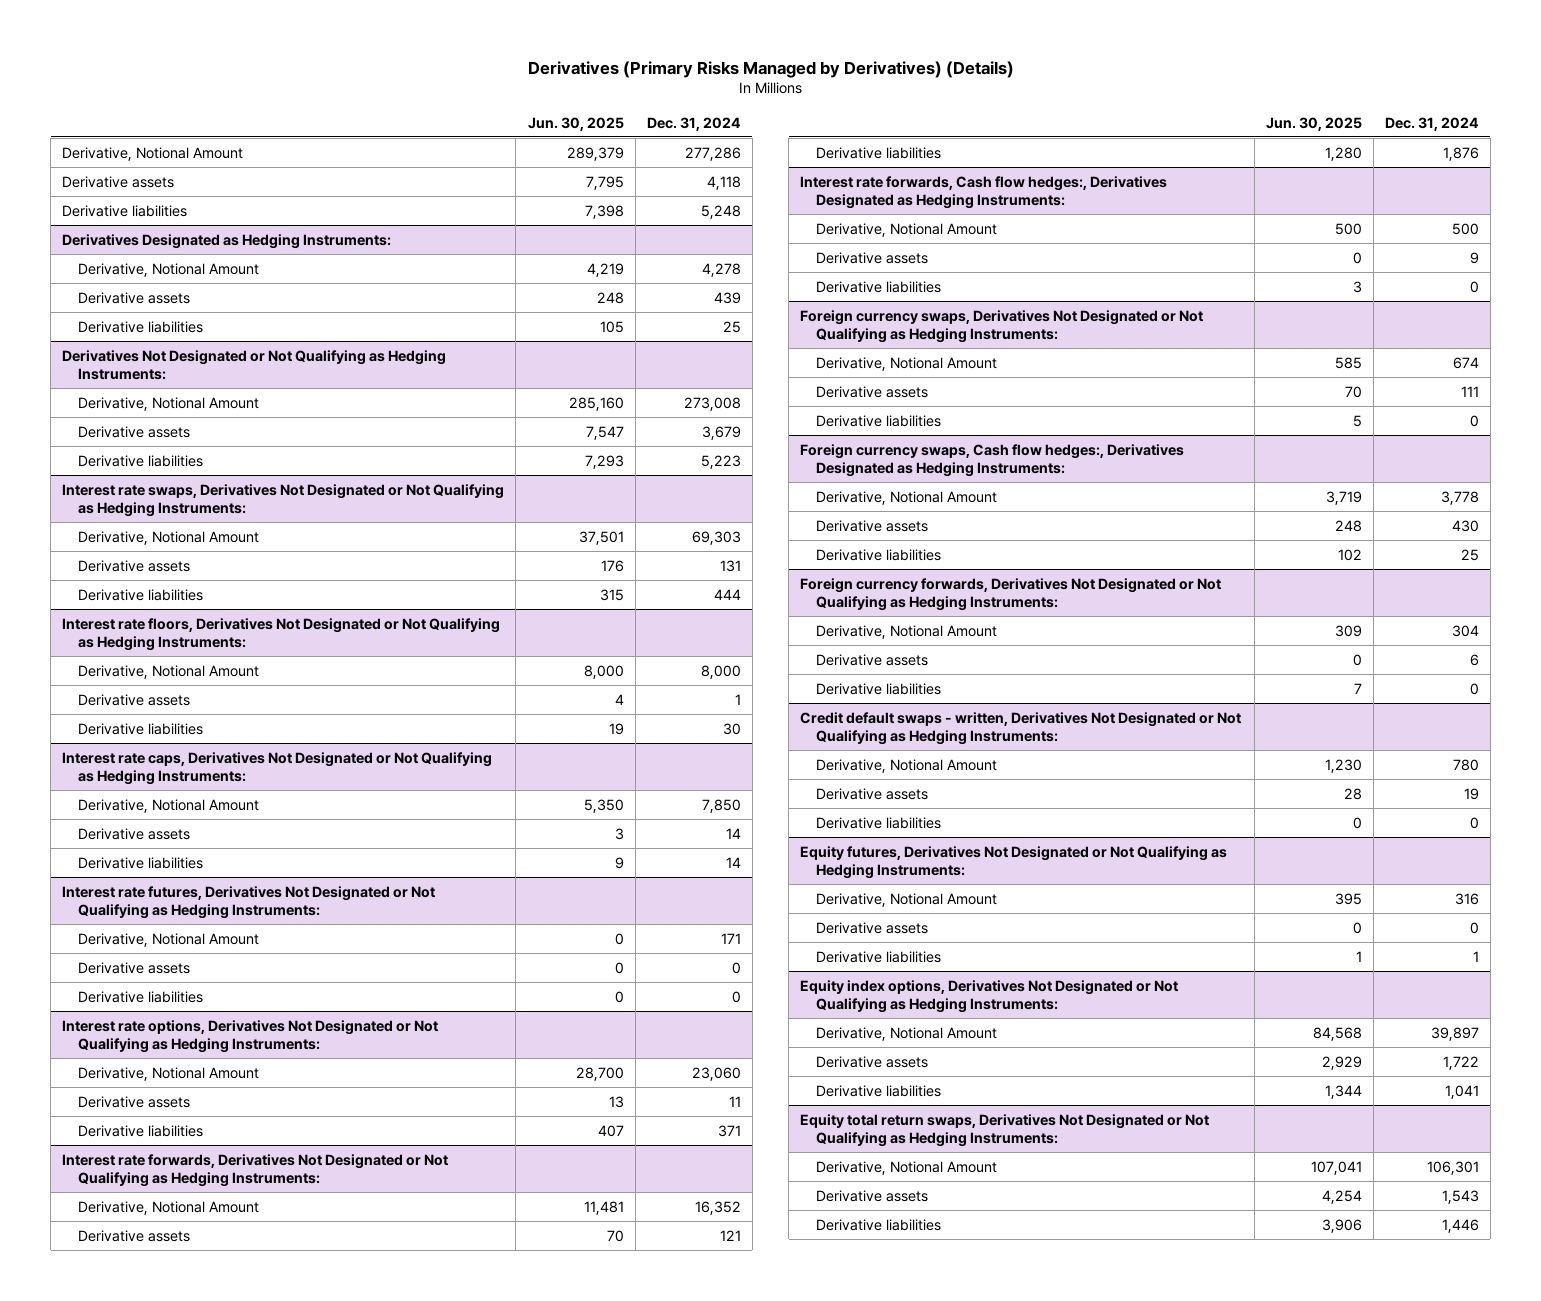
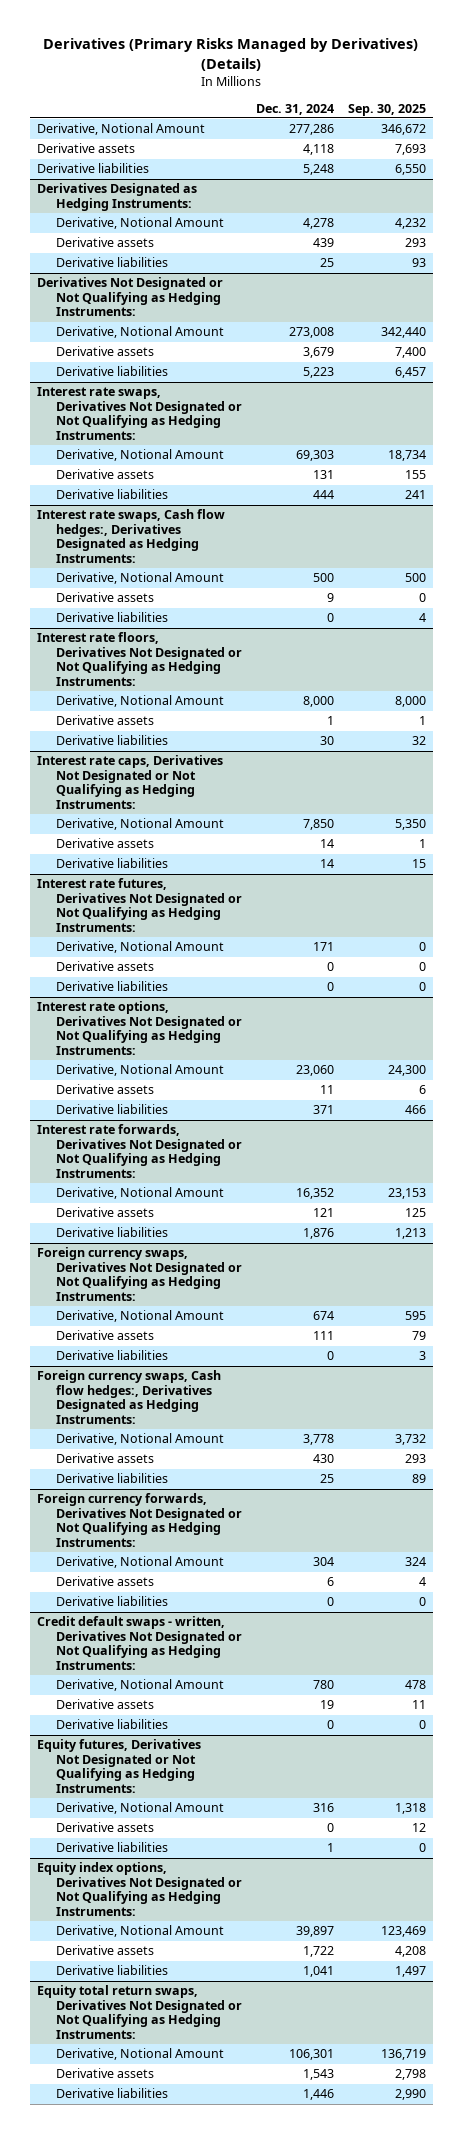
[527,116,624,131] Jun. 30, 2025 -> none
none -> [347,103,426,116] Sep. 30, 2025
none -> [36,509,225,563] Interest rate swaps, Cash flow hedges:, Derivatives Designated as Hedging Instruments:
none -> [55,572,224,585] Derivative, Notional Amount
none -> [55,592,154,603] Derivative assets
none -> [55,612,168,623] Derivative liabilities
[800,175,1168,209] Interest rate forwards, Cash flow hedges:, Derivatives Designated as Hedging Instruments: -> none
[815,222,997,237] Derivative, Notional Amount -> none
[815,251,928,264] Derivative assets -> none
[815,280,941,293] Derivative liabilities -> none

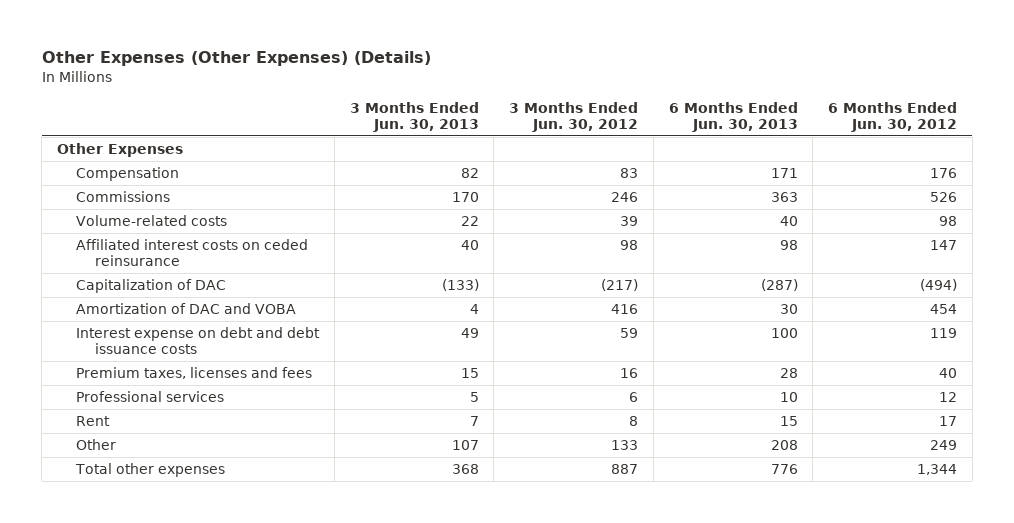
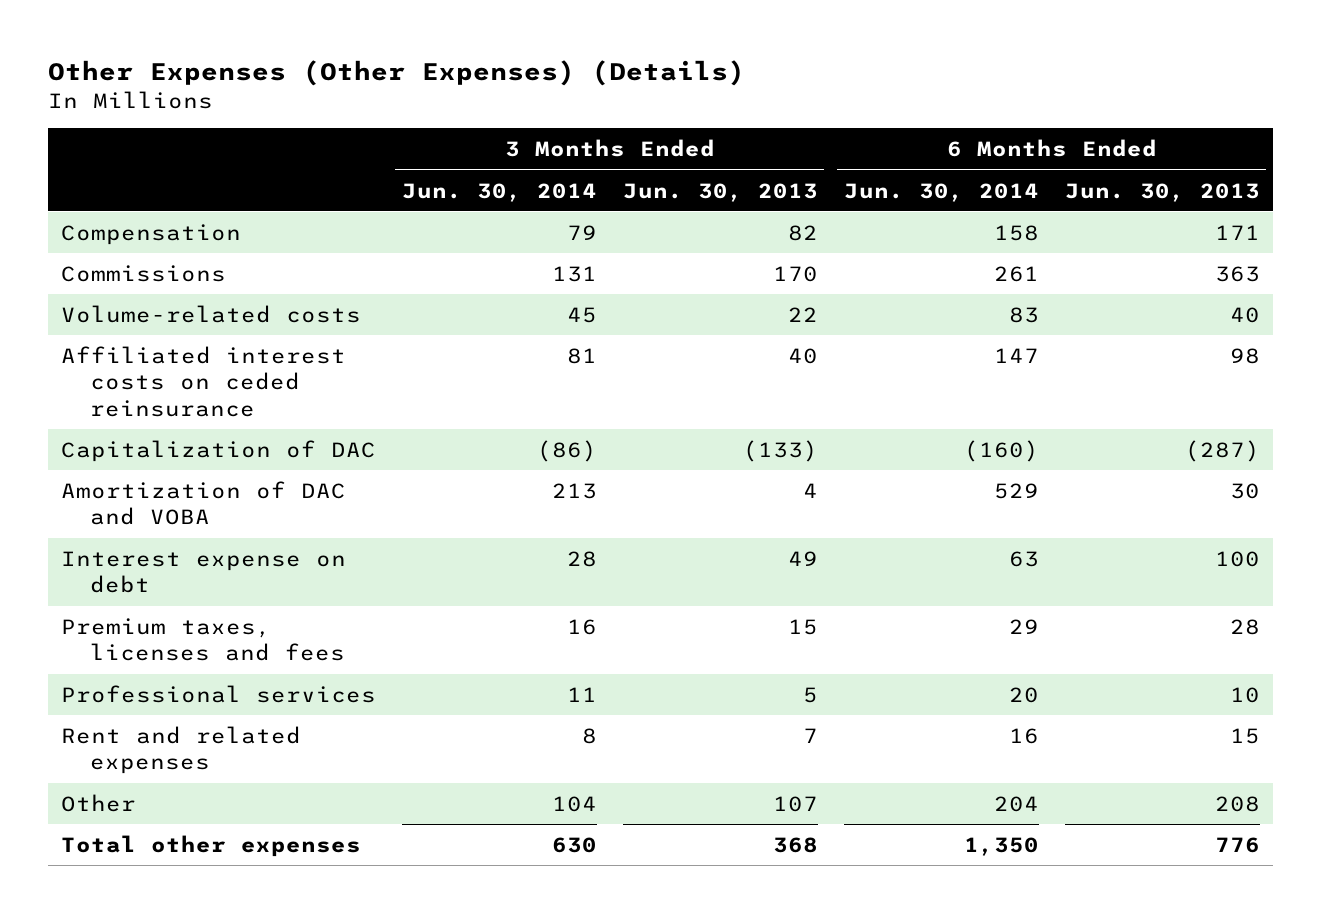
[509,101,639,133] 3 Months Ended Jun. 30, 2012 -> none
[828,101,958,133] 6 Months Ended Jun. 30, 2012 -> none
none -> [401,182,597,202] Jun. 30, 2014
none -> [843,182,1039,202] Jun. 30, 2014
[56,142,183,157] Other Expenses -> none
[76,326,321,355] Interest expense on debt and debt issuance costs -> [60,550,346,594] Interest expense on debt
[76,415,111,426] Rent -> [60,725,301,775] Rent and related expenses

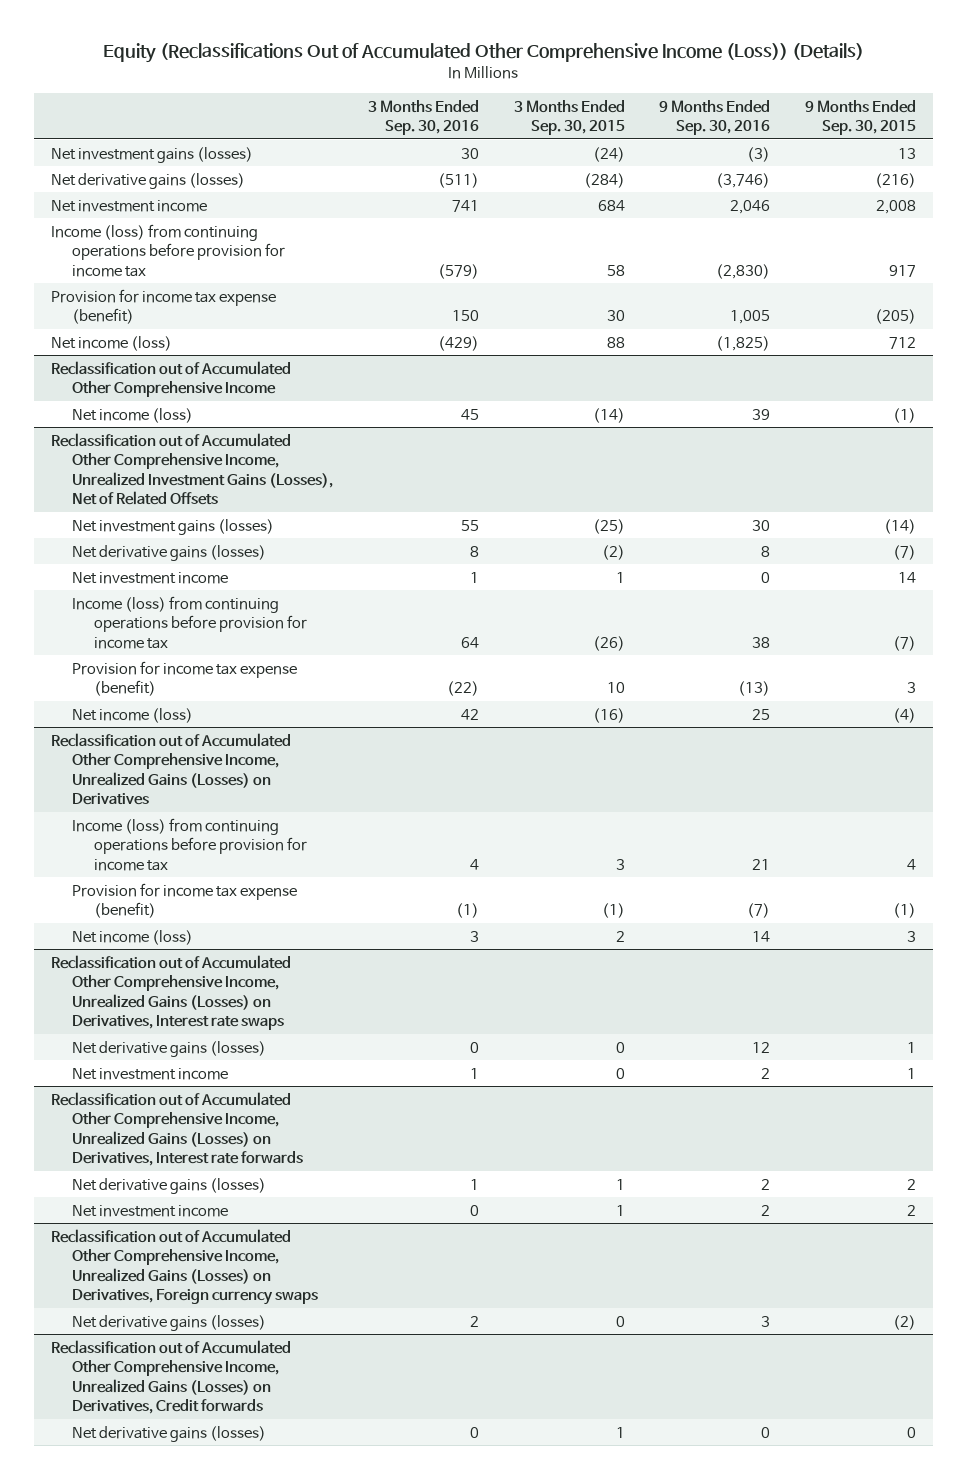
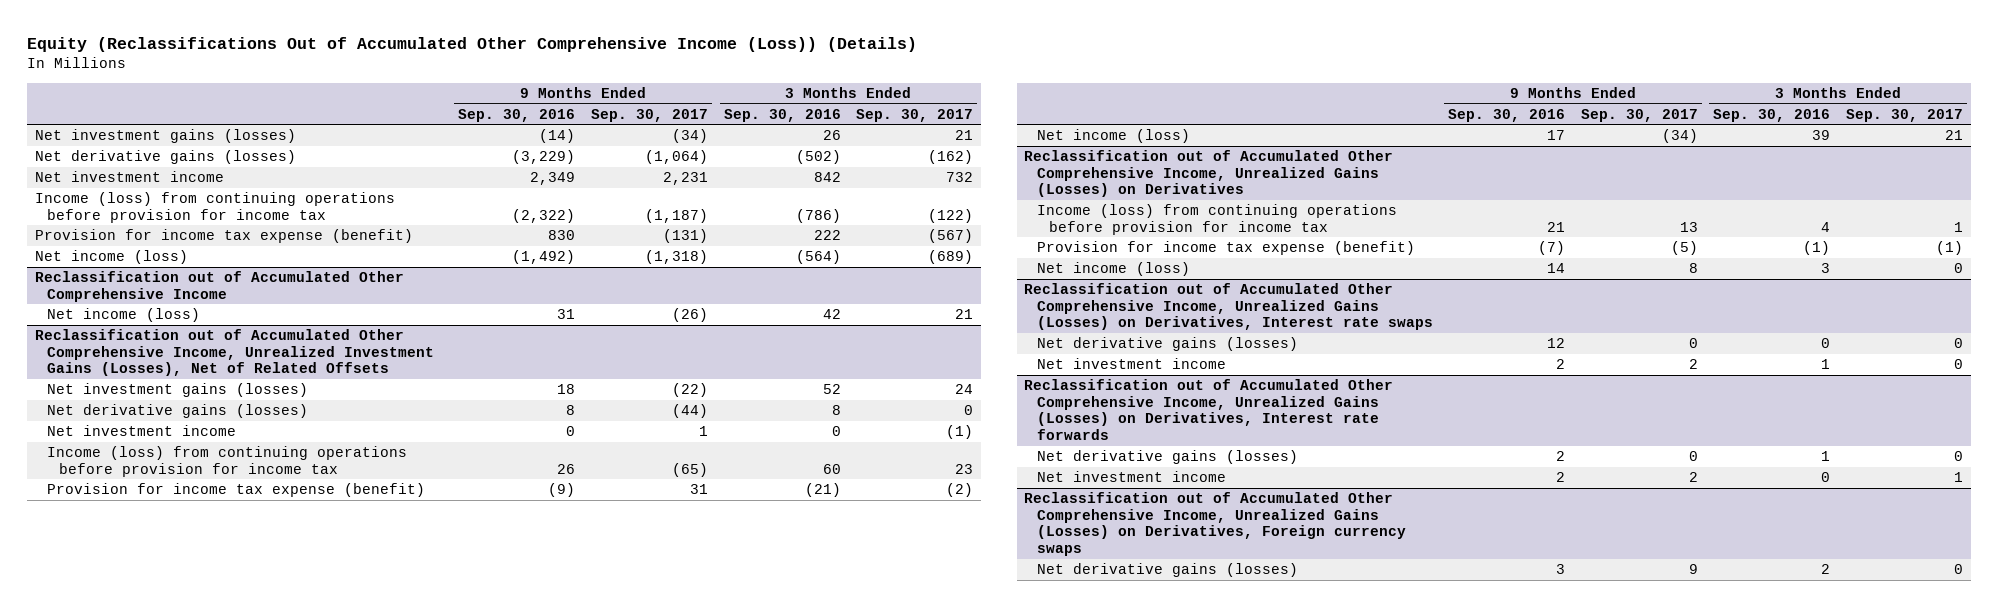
[513,99,625,136] 3 Months Ended Sep. 30, 2015 -> none
[804,99,916,136] 9 Months Ended Sep. 30, 2015 -> none
none -> [590,108,708,122] Sep. 30, 2017
none -> [856,108,974,122] Sep. 30, 2017
[460,147,479,159] 30 -> [822,130,841,141] 26
[747,146,771,162] (3) -> [539,129,576,144] (14)
[437,172,479,188] (511) -> [795,150,841,165] (502)
[716,172,771,188] (3,746) -> [512,150,576,165] (3,229)
[451,199,479,212] 741 -> [813,172,841,183] 842
[730,199,771,214] 2,046 -> [530,172,576,186] 2,349
[437,263,479,279] (579) -> [795,208,841,223] (786)
[716,263,771,279] (2,830) -> [512,208,576,223] (2,322)
[451,310,479,322] 150 -> [813,230,841,241] 222
[730,310,771,325] 1,005 -> [548,230,576,241] 830
[437,335,479,351] (429) -> [795,250,841,265] (564)
[716,335,771,351] (1,825) -> [512,250,576,265] (1,492)
[460,408,479,420] 45 -> [822,309,841,320] 42
[752,408,771,420] 39 -> [557,309,576,320] 31
[460,519,479,531] 55 -> [822,384,841,395] 52
[752,519,771,531] 30 -> [557,384,576,395] 18
[469,571,479,583] 1 -> [831,426,841,437] 0
[460,636,479,648] 64 -> [822,463,841,474] 60
[752,636,771,648] 38 -> [557,463,576,474] 26
[446,681,479,697] (22) -> [804,483,841,498] (21)
[738,681,771,697] (13) -> [548,483,576,498] (9)
[460,708,479,720] 42 -> [1812,130,1831,141] 39
[752,708,771,720] 25 -> [1547,130,1566,141] 17
[50,1339,291,1415] Reclassification out of Accumulated Other Comprehensive Income, Unrealized Gains (Losses) on Derivatives, Credit forwards -> none
[72,1425,267,1442] Net derivative gains (losses) -> none

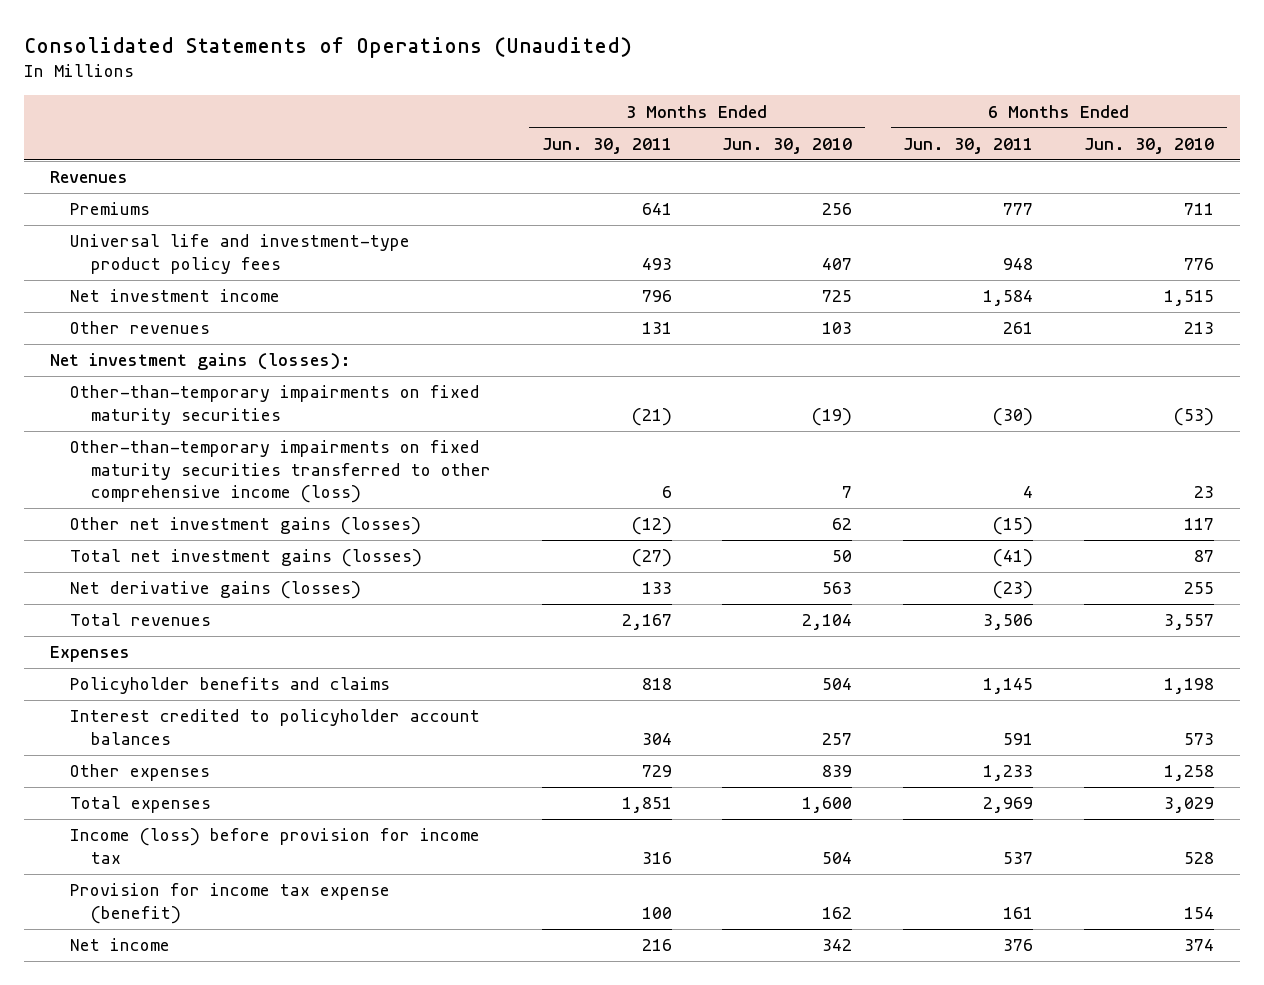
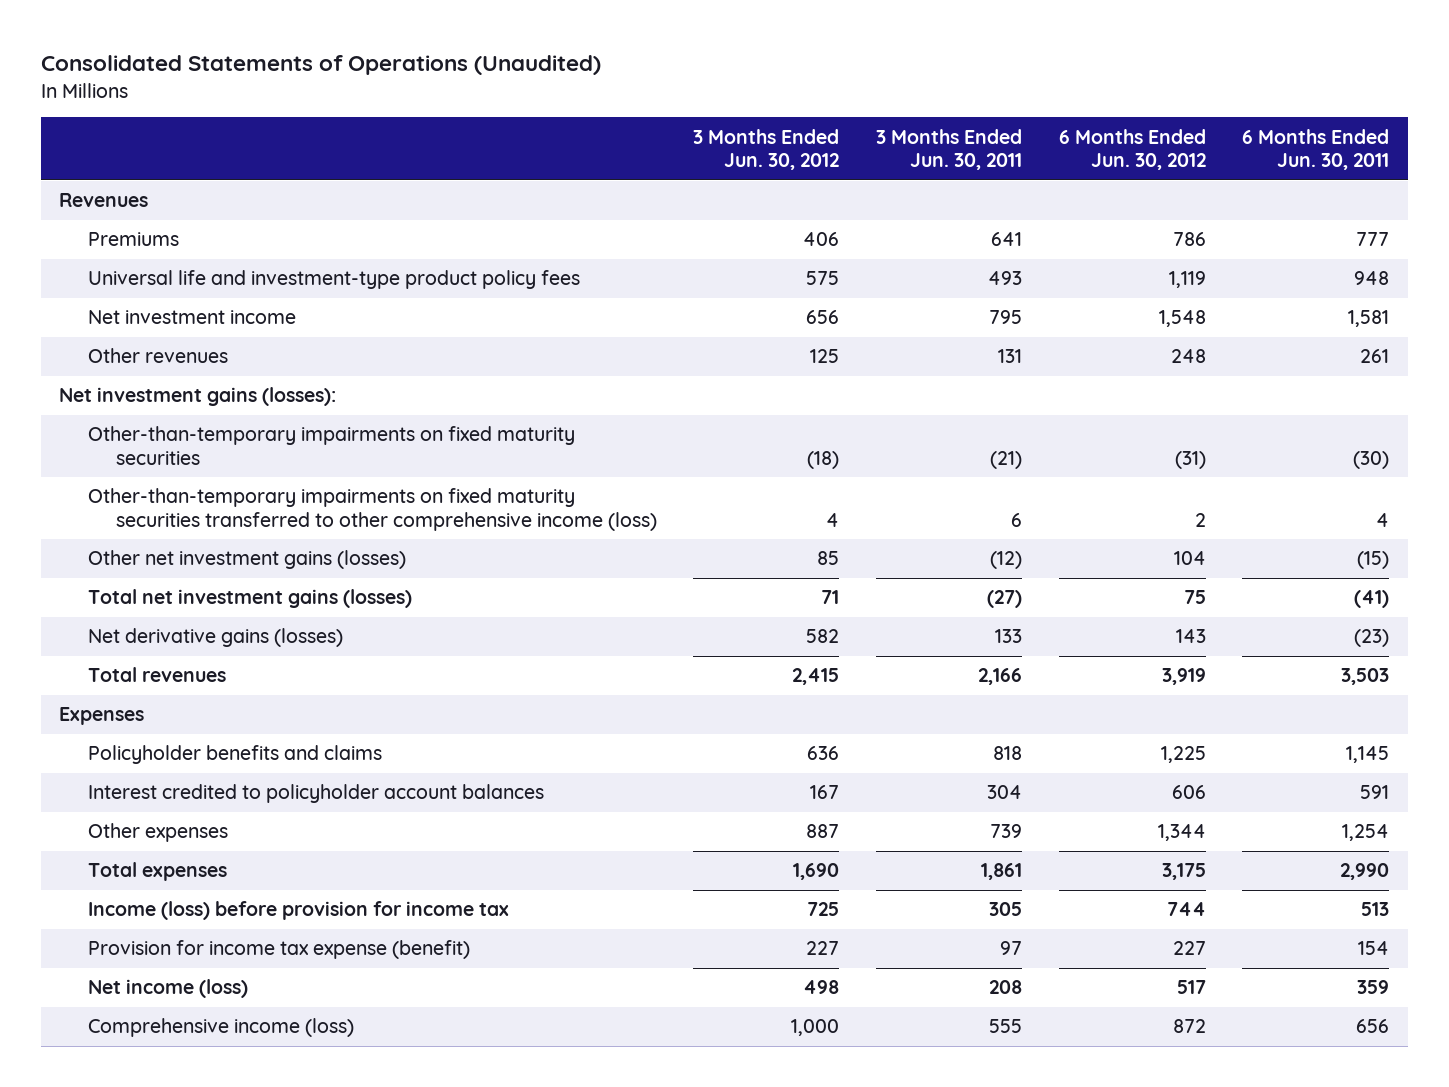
[722,137,853,154] Jun. 30, 2010 -> none
[1084,137,1215,154] Jun. 30, 2010 -> none
none -> [693,128,840,171] 3 Months Ended Jun. 30, 2012
none -> [1058,128,1206,171] 6 Months Ended Jun. 30, 2012
[641,290,672,303] 796 -> [988,310,1022,325] 795
[983,290,1034,307] 1,584 -> [1348,310,1390,328] 1,581
[621,614,672,631] 2,167 -> [977,668,1022,686] 2,166
[983,614,1034,631] 3,506 -> [1341,668,1390,686] 3,503
[641,765,672,778] 729 -> [989,824,1022,839] 739
[983,765,1034,782] 1,233 -> [1342,824,1390,842] 1,254
[621,797,672,814] 1,851 -> [980,863,1022,881] 1,861
[983,797,1034,814] 2,969 -> [1340,863,1390,881] 2,990
[641,851,672,864] 316 -> [988,902,1022,917] 305
[1003,851,1034,864] 537 -> [1361,902,1390,917] 513
[641,906,672,919] 100 -> [999,941,1022,956] 97
[1003,906,1034,919] 161 -> [1358,941,1390,956] 154
[70,938,171,952] Net income -> [87,979,248,999] Net income (loss)
[641,939,672,952] 216 -> [988,980,1022,995] 208
[1003,939,1034,952] 376 -> [1357,980,1390,995] 359
none -> [87,1018,354,1038] Comprehensive income (loss)

